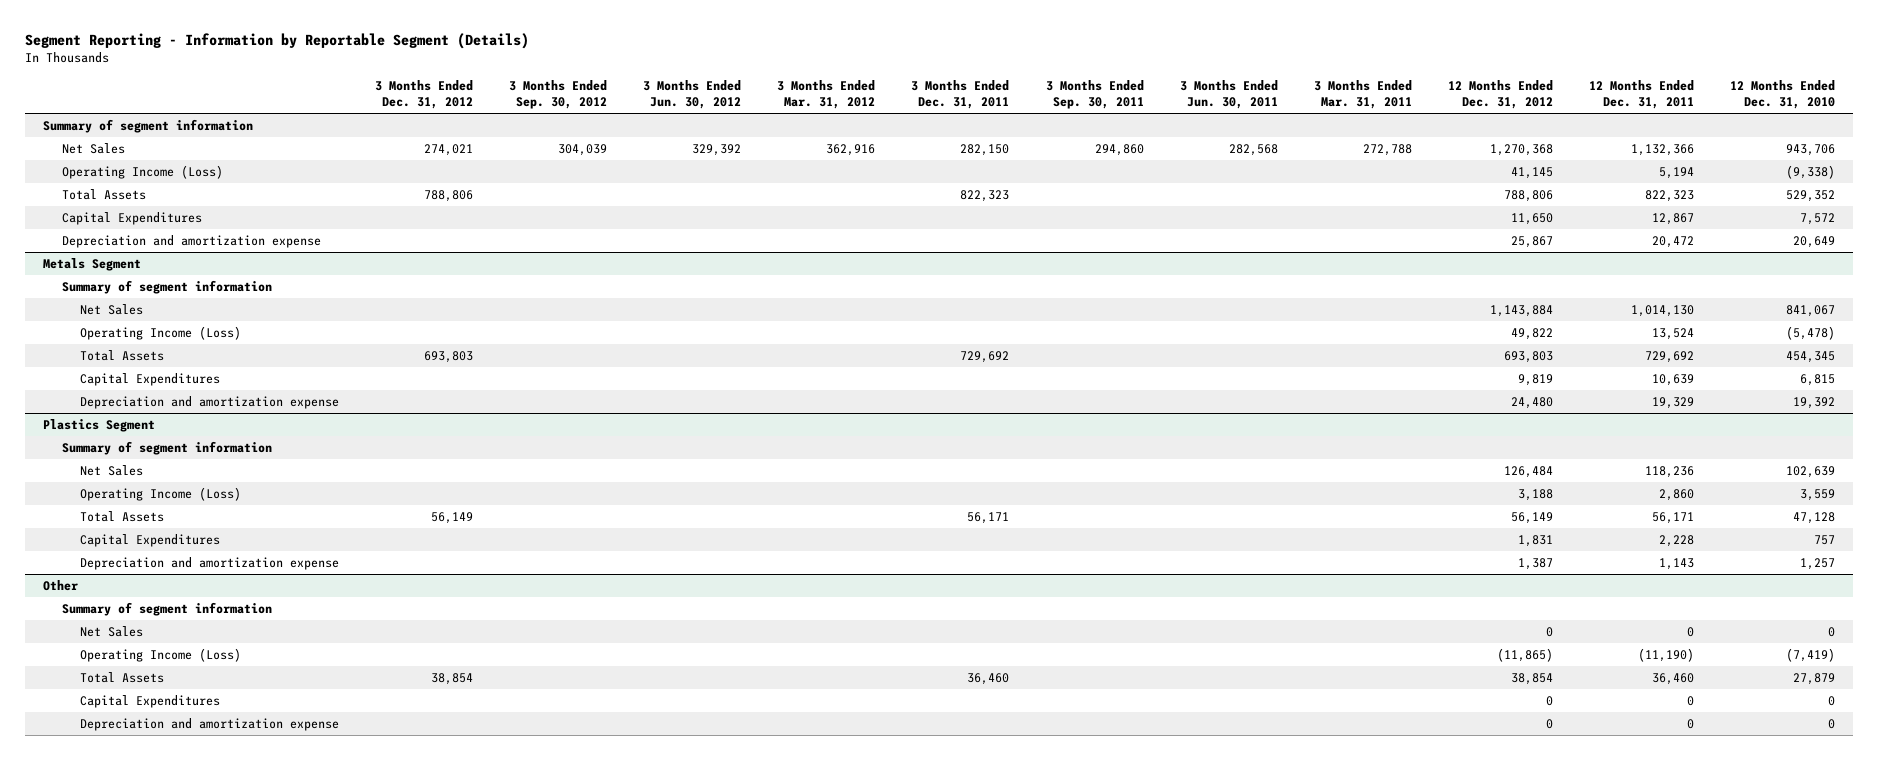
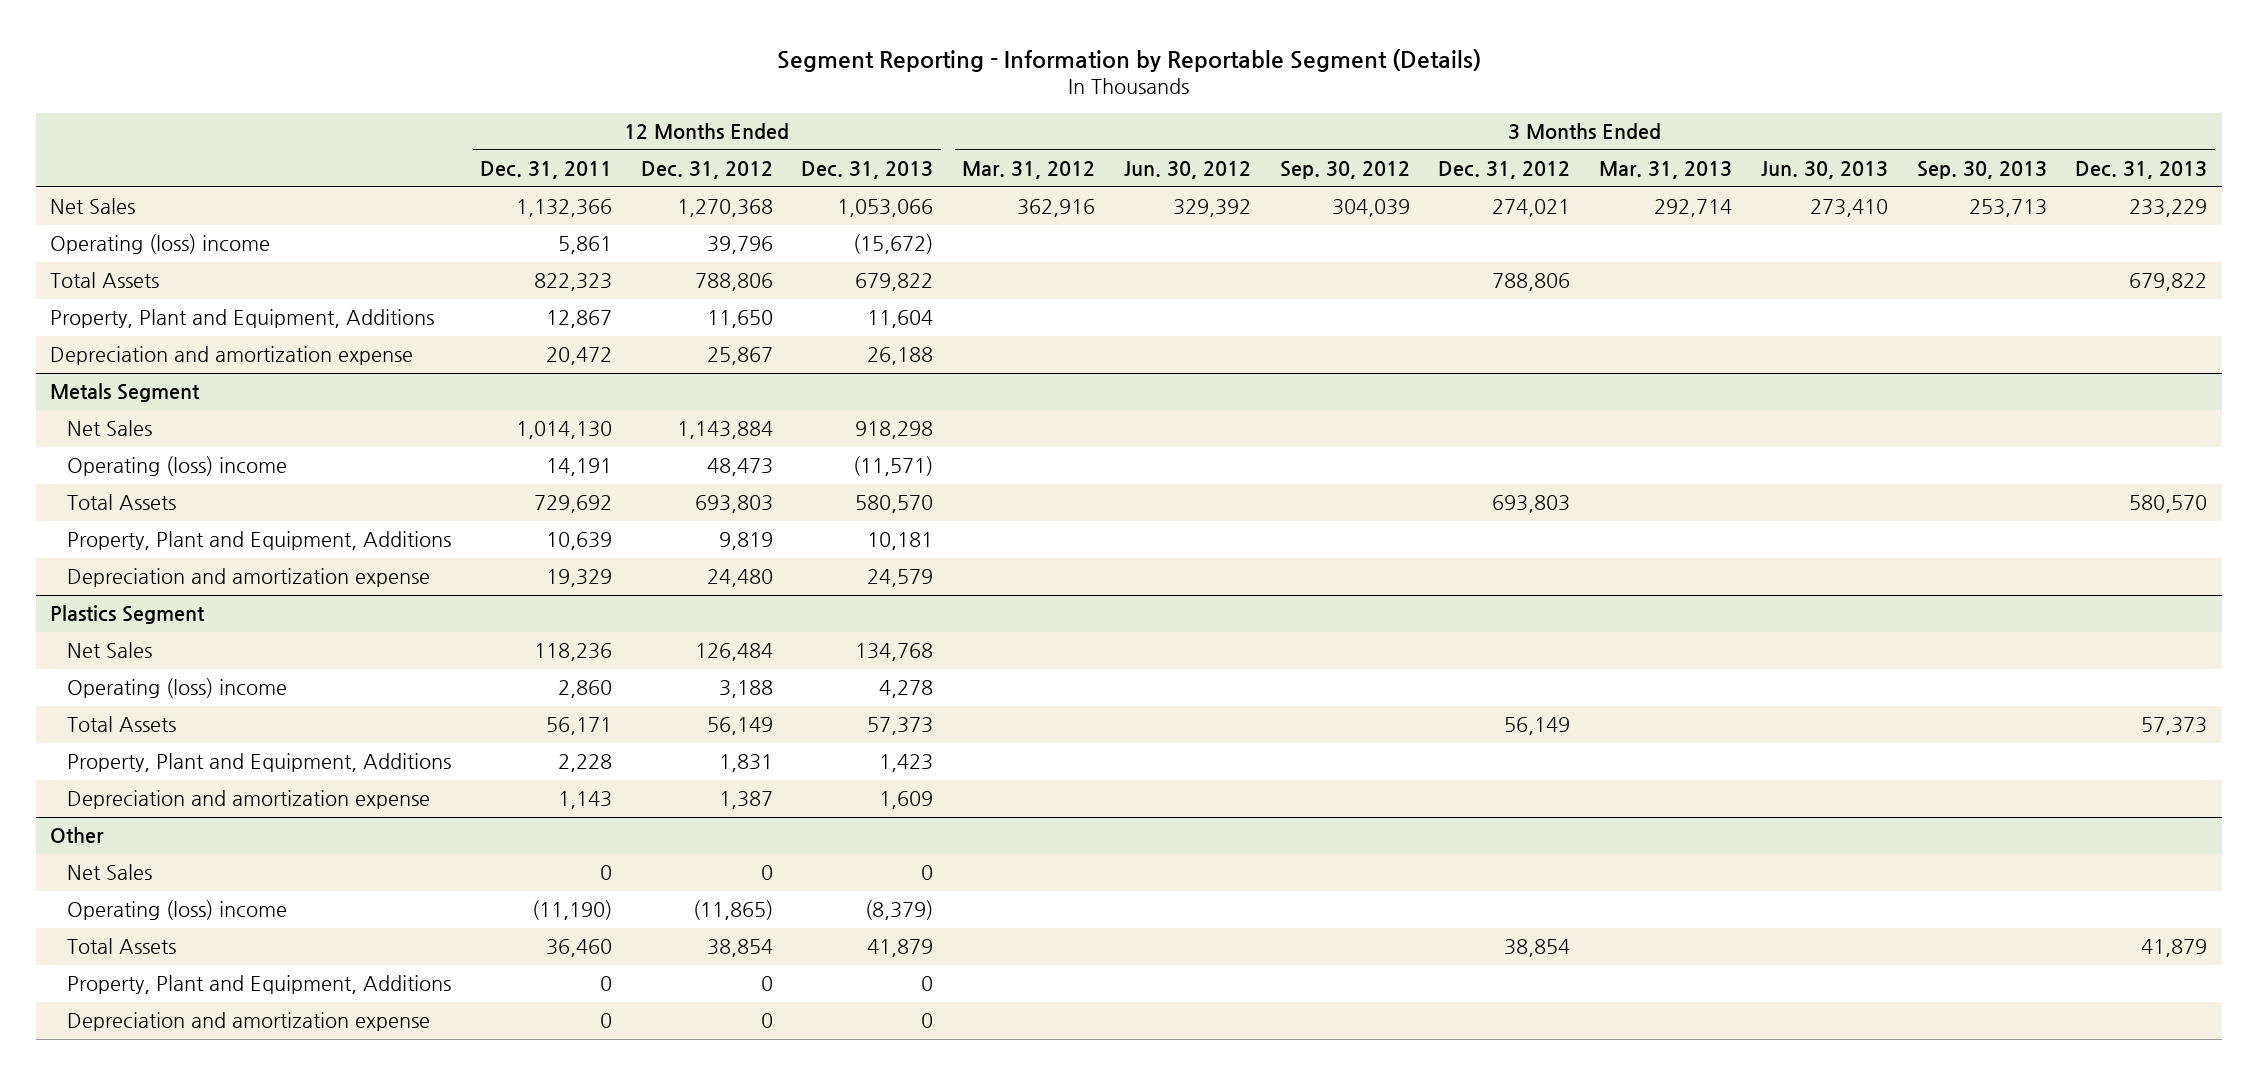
[911,80,1010,109] 3 Months Ended Dec. 31, 2011 -> none
[1045,80,1144,109] 3 Months Ended Sep. 30, 2011 -> none
[1179,80,1278,109] 3 Months Ended Jun. 30, 2011 -> none
[1313,80,1412,109] 3 Months Ended Mar. 31, 2011 -> none
[1729,80,1835,109] 12 Months Ended Dec. 31, 2010 -> none
none -> [801,161,934,180] Dec. 31, 2013
none -> [1599,161,1733,180] Mar. 31, 2013
none -> [1760,161,1888,180] Jun. 30, 2013
none -> [1916,161,2047,180] Sep. 30, 2013
none -> [2075,161,2208,180] Dec. 31, 2013
[43,119,254,134] Summary of segment information -> none
[61,165,223,180] Operating Income (Loss) -> [50,234,271,255] Operating (loss) income
[1510,167,1553,180] 41,145 -> [706,236,773,255] 39,796
[1658,167,1694,180] 5,194 -> [557,236,612,255] 5,861
[61,212,202,226] Capital Expenditures -> [50,309,435,329] Property, Plant and Equipment, Additions
[61,280,272,295] Summary of segment information -> none
[79,326,241,341] Operating Income (Loss) -> [67,456,288,477] Operating (loss) income
[1510,328,1553,341] 49,822 -> [706,458,773,477] 48,473
[1651,328,1694,341] 13,524 -> [545,458,612,477] 14,191
[79,373,220,387] Capital Expenditures -> [67,531,452,551] Property, Plant and Equipment, Additions
[61,441,272,456] Summary of segment information -> none
[79,487,241,502] Operating Income (Loss) -> [67,678,288,699] Operating (loss) income
[79,534,220,548] Capital Expenditures -> [67,753,452,773] Property, Plant and Equipment, Additions
[61,602,272,617] Summary of segment information -> none
[79,648,241,663] Operating Income (Loss) -> [67,900,288,921] Operating (loss) income
[79,695,220,709] Capital Expenditures -> none
none -> [67,975,452,995] Property, Plant and Equipment, Additions

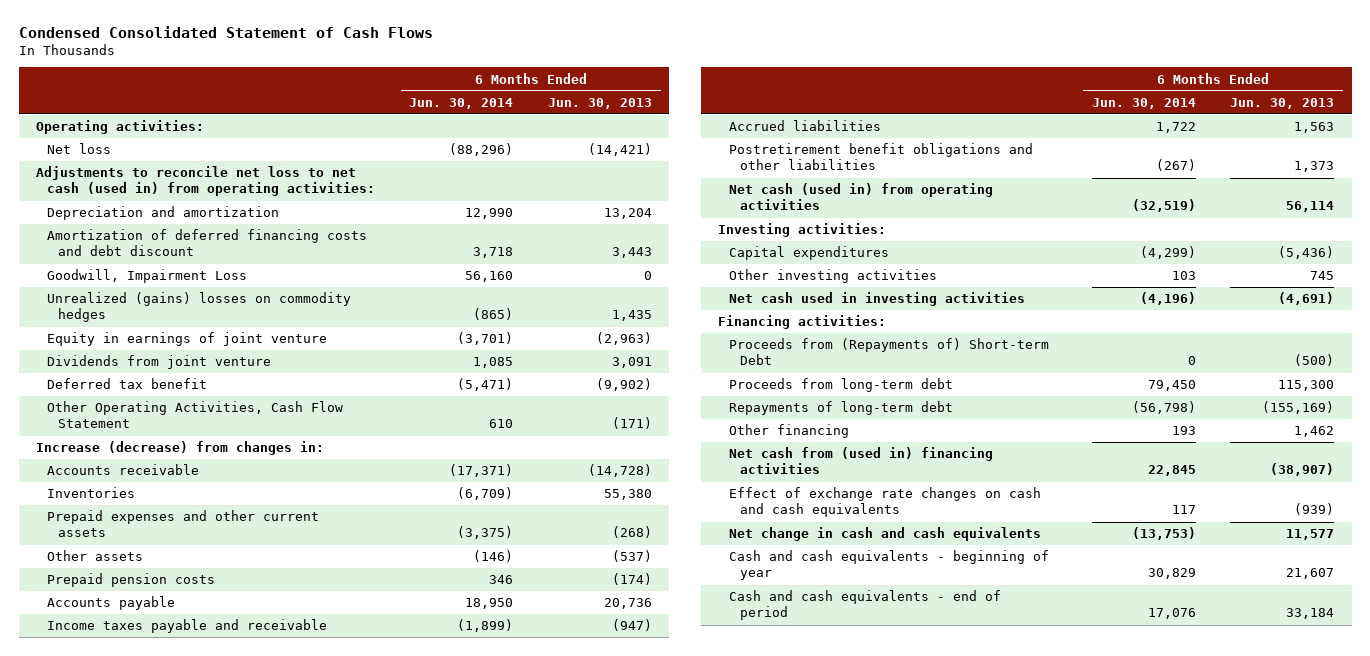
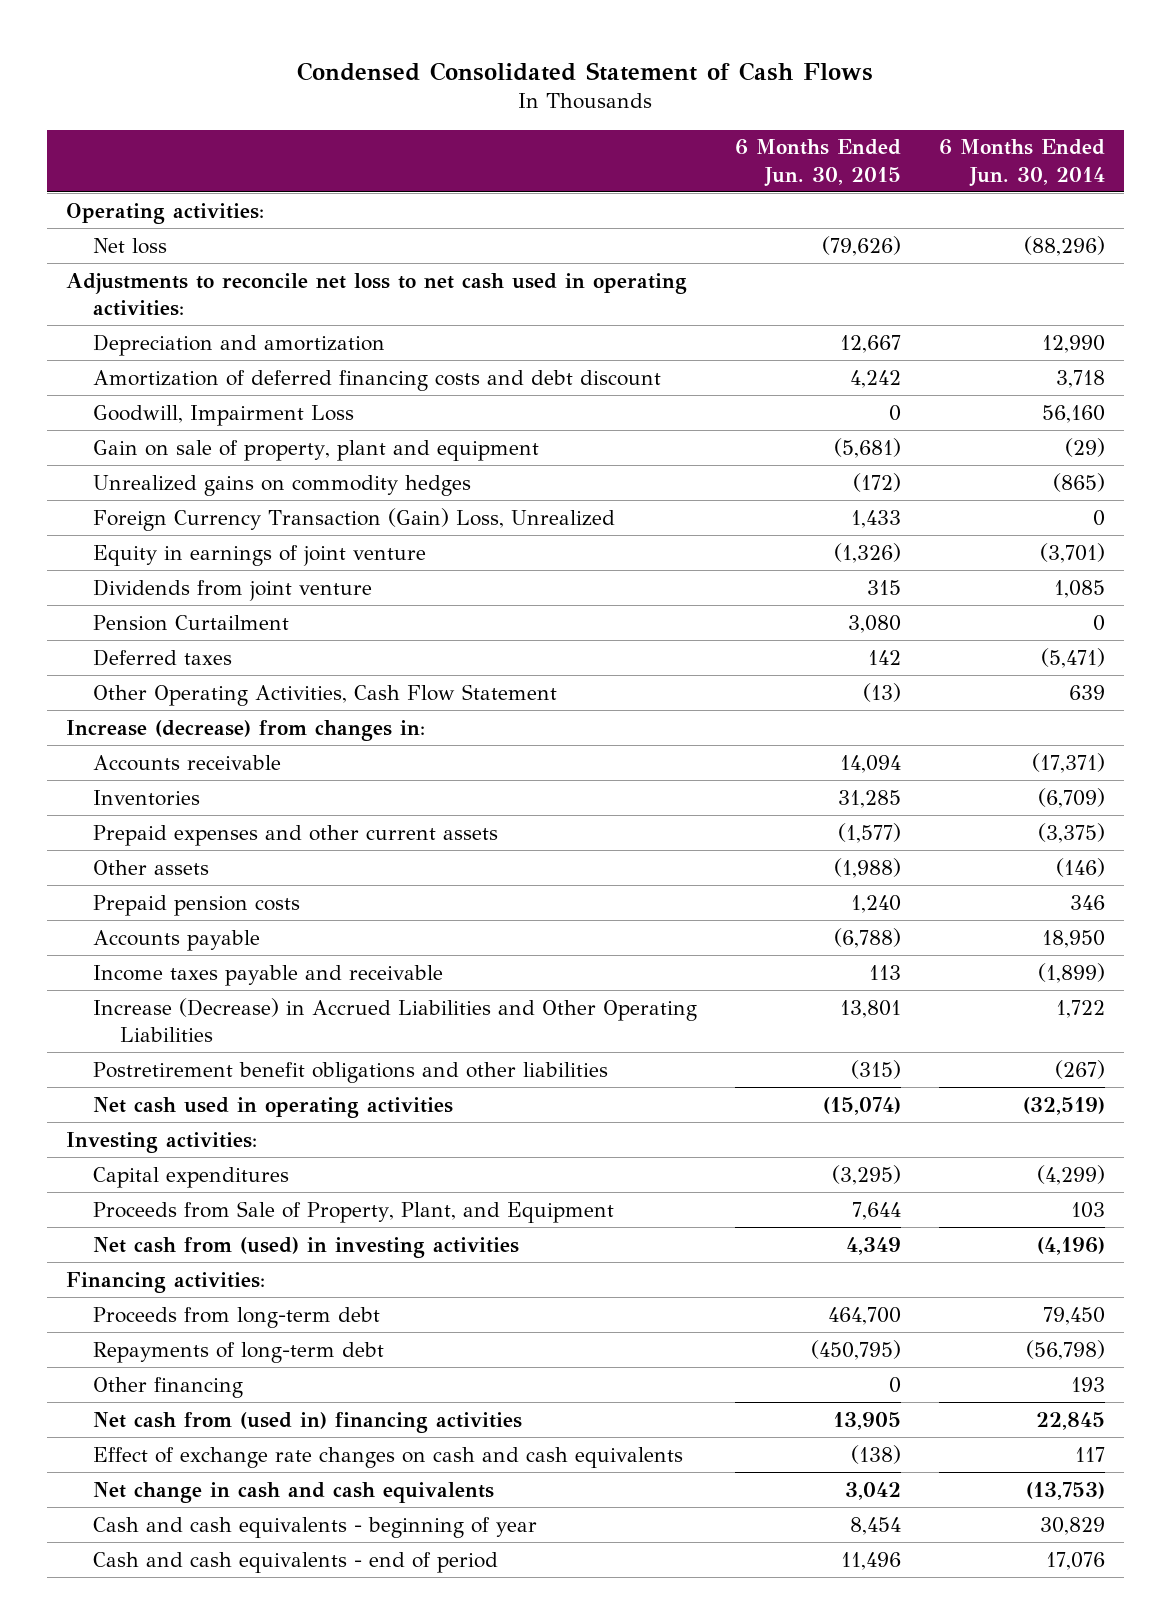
[548,97,653,109] Jun. 30, 2013 -> none
none -> [734,139,901,187] 6 Months Ended Jun. 30, 2015
[35,166,375,197] Adjustments to reconcile net loss to net cash (used in) from operating activities: -> [66,272,688,316] Adjustments to reconcile net loss to net cash used in operating activities:
none -> [93,439,540,461] Gain on sale of property, plant and equipment
[46,292,351,323] Unrealized (gains) losses on commodity hedges -> [93,474,472,496] Unrealized gains on commodity hedges
none -> [93,507,616,531] Foreign Currency Transaction (Gain) Loss, Unrealized
none -> [93,614,290,631] Pension Curtailment
[46,378,207,390] Deferred tax benefit -> [93,648,233,666] Deferred taxes
[489,419,514,429] 610 -> [1068,684,1105,700] 639
[728,120,881,132] Accrued liabilities -> [93,997,698,1042] Increase (Decrease) in Accrued Liabilities and Other Operating Liabilities
[728,183,993,211] Net cash (used in) from operating activities -> [93,1096,454,1118] Net cash used in operating activities
[728,269,937,284] Other investing activities -> none
none -> [93,1200,615,1223] Proceeds from Sale of Property, Plant, and Equipment
[728,292,1025,307] Net cash used in investing activities -> [93,1236,520,1258] Net cash from (used) in investing activities
[728,338,1049,366] Proceeds from (Repayments of) Short-term Debt -> none

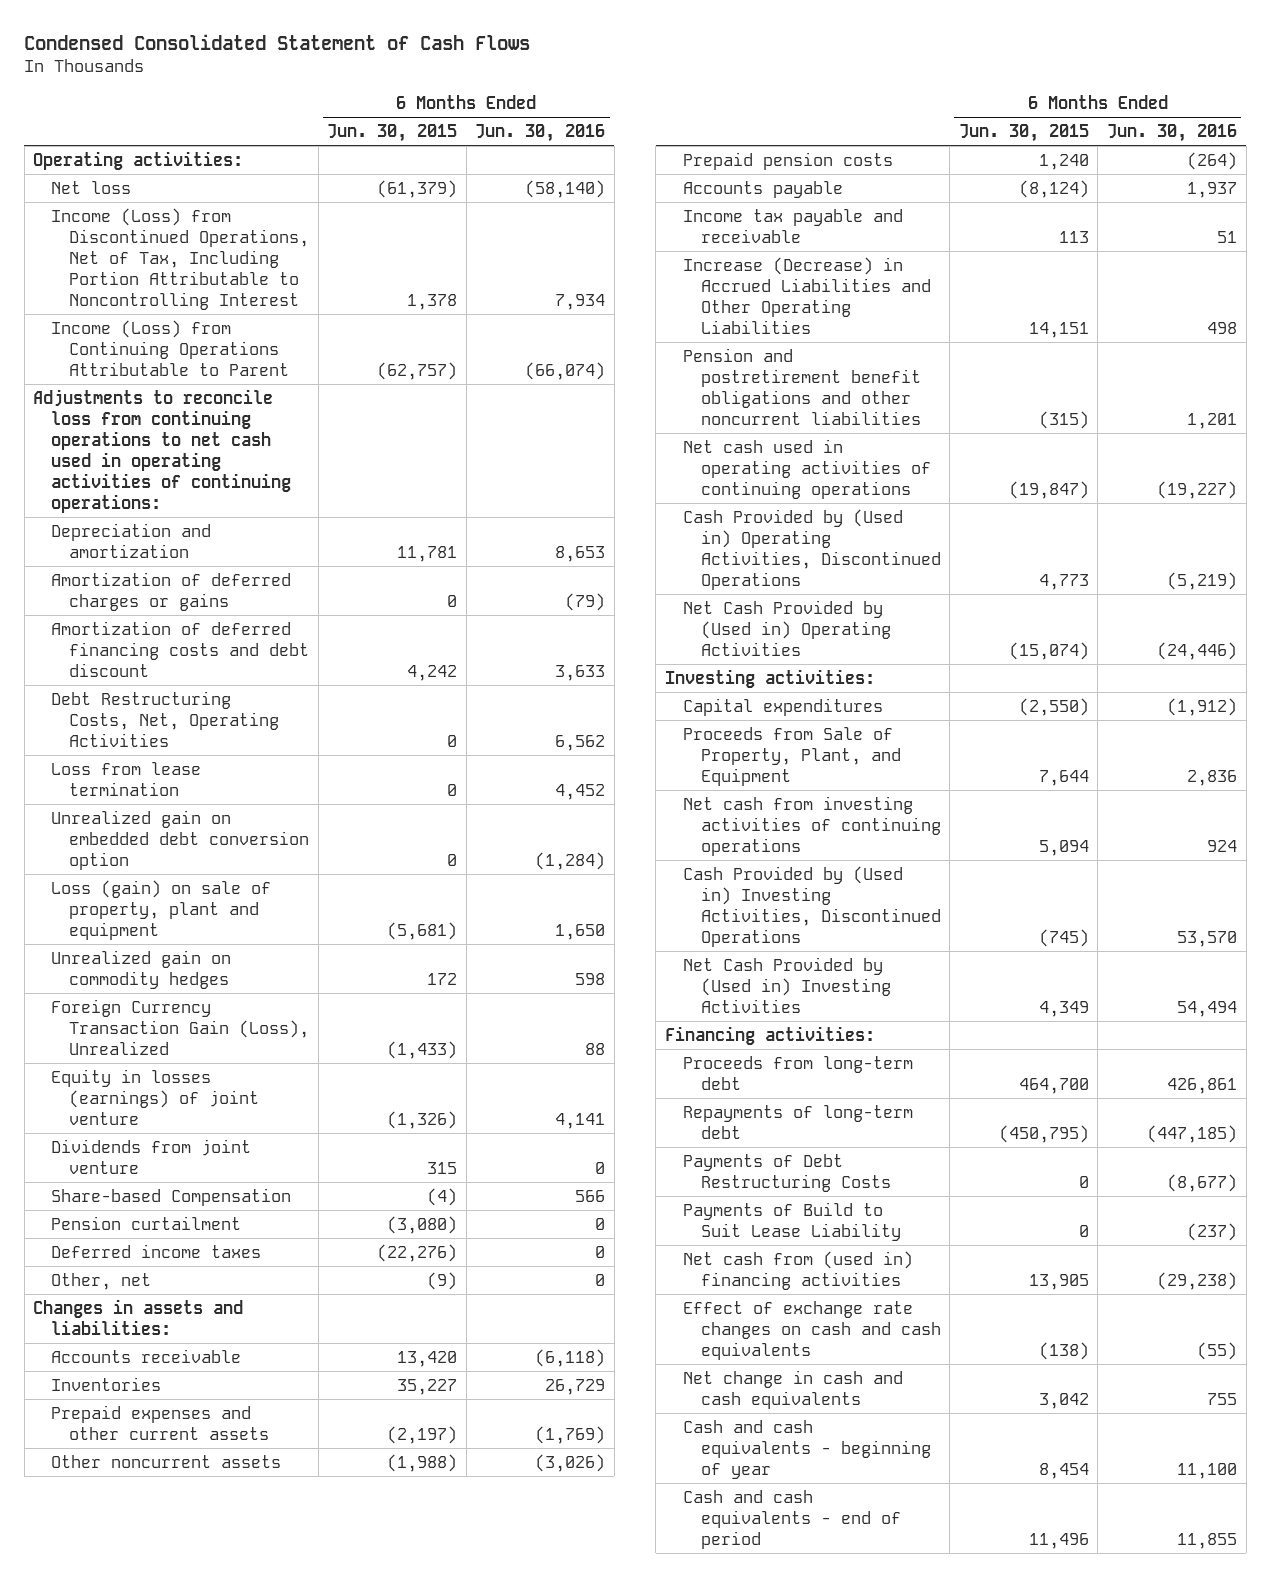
[938,139,1105,187] 6 Months Ended Jun. 30, 2014 -> none
none -> [475,123,606,142] Jun. 30, 2016
[821,235,901,256] (79,626) -> [377,179,458,198] (61,379)
none -> [51,207,310,310] Income (Loss) from Discontinued Operations, Net of Tax, Including Portion Attributable to Noncontrolling Interest
none -> [51,319,290,376] Income (Loss) from Continuing Operations Attributable to Parent
[66,272,688,316] Adjustments to reconcile net loss to net cash used in operating activities: -> [33,388,292,513] Adjustments to reconcile loss from continuing operations to net cash used in operating activities of continuing operations:
[839,334,901,353] 12,667 -> [397,545,458,562] 11,781
none -> [51,571,292,611] Amortization of deferred charges or gains
[93,404,355,426] Goodwill, Impairment Loss -> none
none -> [51,690,280,747] Debt Restructuring Costs, Net, Operating Activities
none -> [51,761,202,796] Loss from lease termination
none -> [51,809,310,870] Unrealized gain on embedded debt conversion option
[93,439,540,461] Gain on sale of property, plant and equipment -> [51,879,272,940] Loss (gain) on sale of property, plant and equipment
[93,474,472,496] Unrealized gains on commodity hedges -> [51,949,232,989] Unrealized gain on commodity hedges
[852,472,901,492] (172) -> [427,972,458,985] 172
[93,507,616,531] Foreign Currency Transaction (Gain) Loss, Unrealized -> [51,998,310,1055] Foreign Currency Transaction Gain (Loss), Unrealized
[850,509,901,528] 1,433 -> [387,1040,458,1059] (1,433)
[93,544,427,566] Equity in earnings of joint venture -> [51,1068,260,1125] Equity in losses (earnings) of joint venture
[93,683,558,706] Other Operating Activities, Cash Flow Statement -> none
none -> [51,1187,292,1206] Share-based Compensation
[93,614,290,631] Pension Curtailment -> [51,1215,242,1230] Pension curtailment
[847,614,901,633] 3,080 -> [387,1215,458,1234] (3,080)
[93,648,233,666] Deferred taxes -> [51,1243,262,1258] Deferred income taxes
[867,649,901,665] 142 -> [377,1243,458,1262] (22,276)
none -> [51,1272,152,1290] Other, net
[66,719,426,741] Increase (decrease) from changes in: -> [33,1298,244,1335] Changes in assets and liabilities:
[839,754,901,773] 14,094 -> [397,1350,458,1367] 13,420
[837,789,901,808] 31,285 -> [397,1378,458,1395] 35,227
[837,822,901,843] (1,577) -> [387,1425,458,1444] (2,197)
[93,859,210,875] Other assets -> [51,1454,282,1468] Other noncurrent assets
[833,927,901,948] (6,788) -> [1018,179,1089,198] (8,124)
[93,964,444,986] Income taxes payable and receivable -> [682,208,903,243] Income tax payable and receivable
[839,999,901,1018] 13,801 -> [1028,321,1089,338] 14,151
[93,1061,609,1083] Postretirement benefit obligations and other liabilities -> [682,347,921,425] Pension and postretirement benefit obligations and other noncurrent liabilities
[93,1096,454,1118] Net cash used in operating activities -> [682,438,931,499] Net cash used in operating activities of continuing operations
[822,1096,901,1115] (15,074) -> [1008,480,1089,499] (19,847)
none -> [682,508,941,590] Cash Provided by (Used in) Operating Activities, Discontinued Operations
none -> [682,599,891,656] Net Cash Provided by (Used in) Operating Activities
[831,1164,901,1185] (3,295) -> [1018,697,1089,716] (2,550)
[93,1236,520,1258] Net cash from (used) in investing activities -> [682,795,941,856] Net cash from investing activities of continuing operations
[845,1236,901,1255] 4,349 -> [1038,839,1089,856] 5,094
none -> [682,865,941,947] Cash Provided by (Used in) Investing Activities, Discontinued Operations
none -> [682,956,891,1013] Net Cash Provided by (Used in) Investing Activities
[93,1376,244,1398] Other financing -> none
none -> [682,1153,891,1192] Payments of Debt Restructuring Costs
none -> [682,1201,901,1241] Payments of Build to Suit Lease Liability

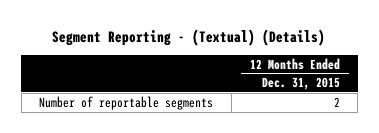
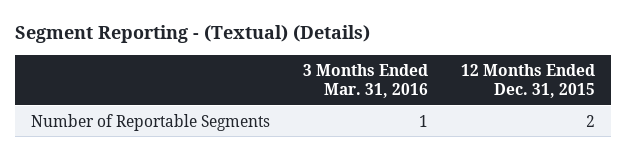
none -> [302,63,428,99] 3 Months Ended Mar. 31, 2016
[39,95,214,110] Number of reportable segments -> [31,113,271,131] Number of Reportable Segments

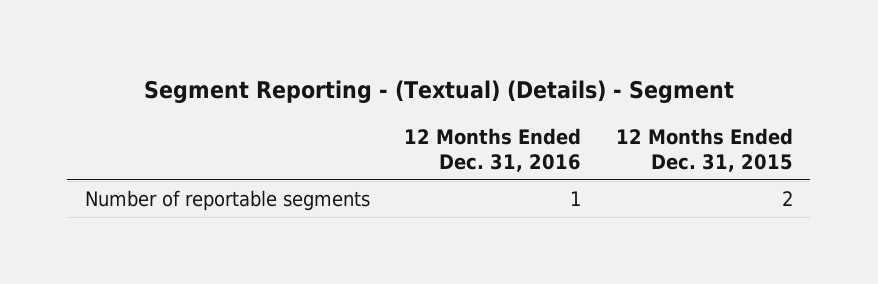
[14,25,370,44] Segment Reporting - (Textual) (Details) -> [143,80,734,104] Segment Reporting - (Textual) (Details) - Segment
[302,63,428,99] 3 Months Ended Mar. 31, 2016 -> none
none -> [404,127,582,173] 12 Months Ended Dec. 31, 2016
[31,113,271,131] Number of Reportable Segments -> [84,190,370,212] Number of reportable segments

